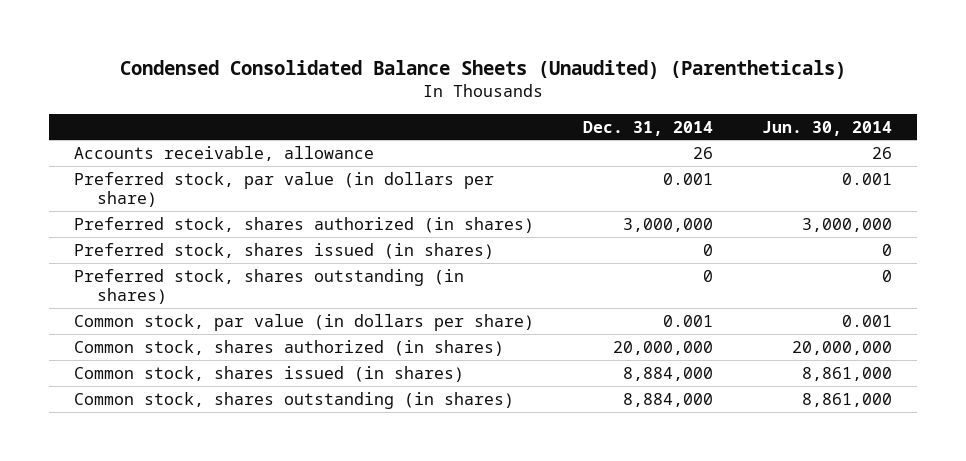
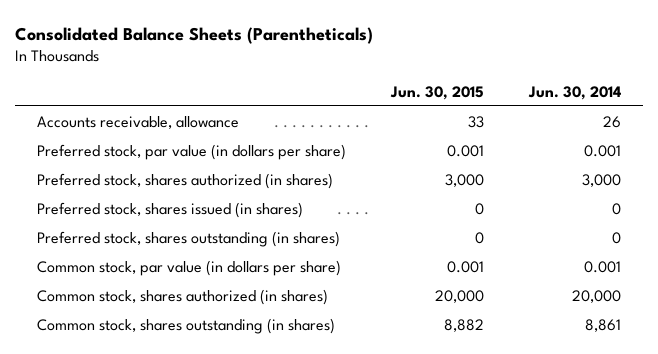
[120,59,847,79] Condensed Consolidated Balance Sheets (Unaudited) (Parentheticals) -> [15,26,374,44] Consolidated Balance Sheets (Parentheticals)
[583,120,714,136] Dec. 31, 2014 -> none
none -> [390,85,485,100] Jun. 30, 2015
[802,217,893,232] 3,000,000 -> [581,173,621,187] 3,000
[73,365,464,382] Common stock, shares issued (in shares) -> none
[792,340,893,355] 20,000,000 -> [571,289,621,303] 20,000
[802,392,893,407] 8,861,000 -> [584,318,621,332] 8,861

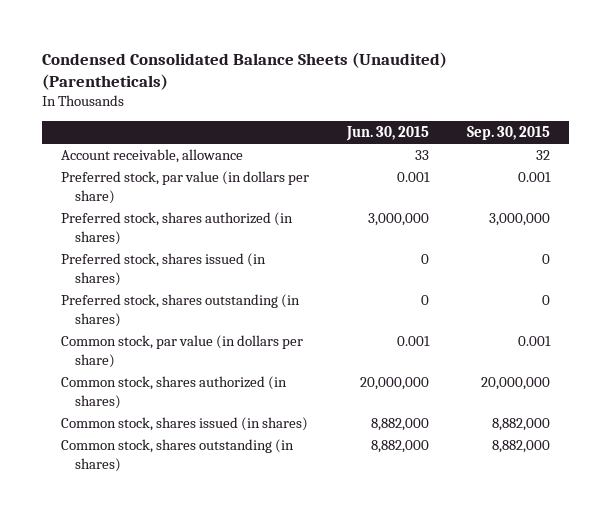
[15,26,374,44] Consolidated Balance Sheets (Parentheticals) -> [42,51,448,90] Condensed Consolidated Balance Sheets (Unaudited) (Parentheticals)
[527,85,621,100] Jun. 30, 2014 -> none
none -> [467,126,551,141] Sep. 30, 2015
[37,115,240,129] Accounts receivable, allowance -> [61,149,244,164] Account receivable, allowance
[445,173,485,187] 3,000 -> [368,213,430,227] 3,000,000
[435,289,485,303] 20,000 -> [360,377,430,391] 20,000,000
none -> [61,417,309,432] Common stock, shares issued (in shares)
[444,318,485,332] 8,882 -> [371,440,430,454] 8,882,000

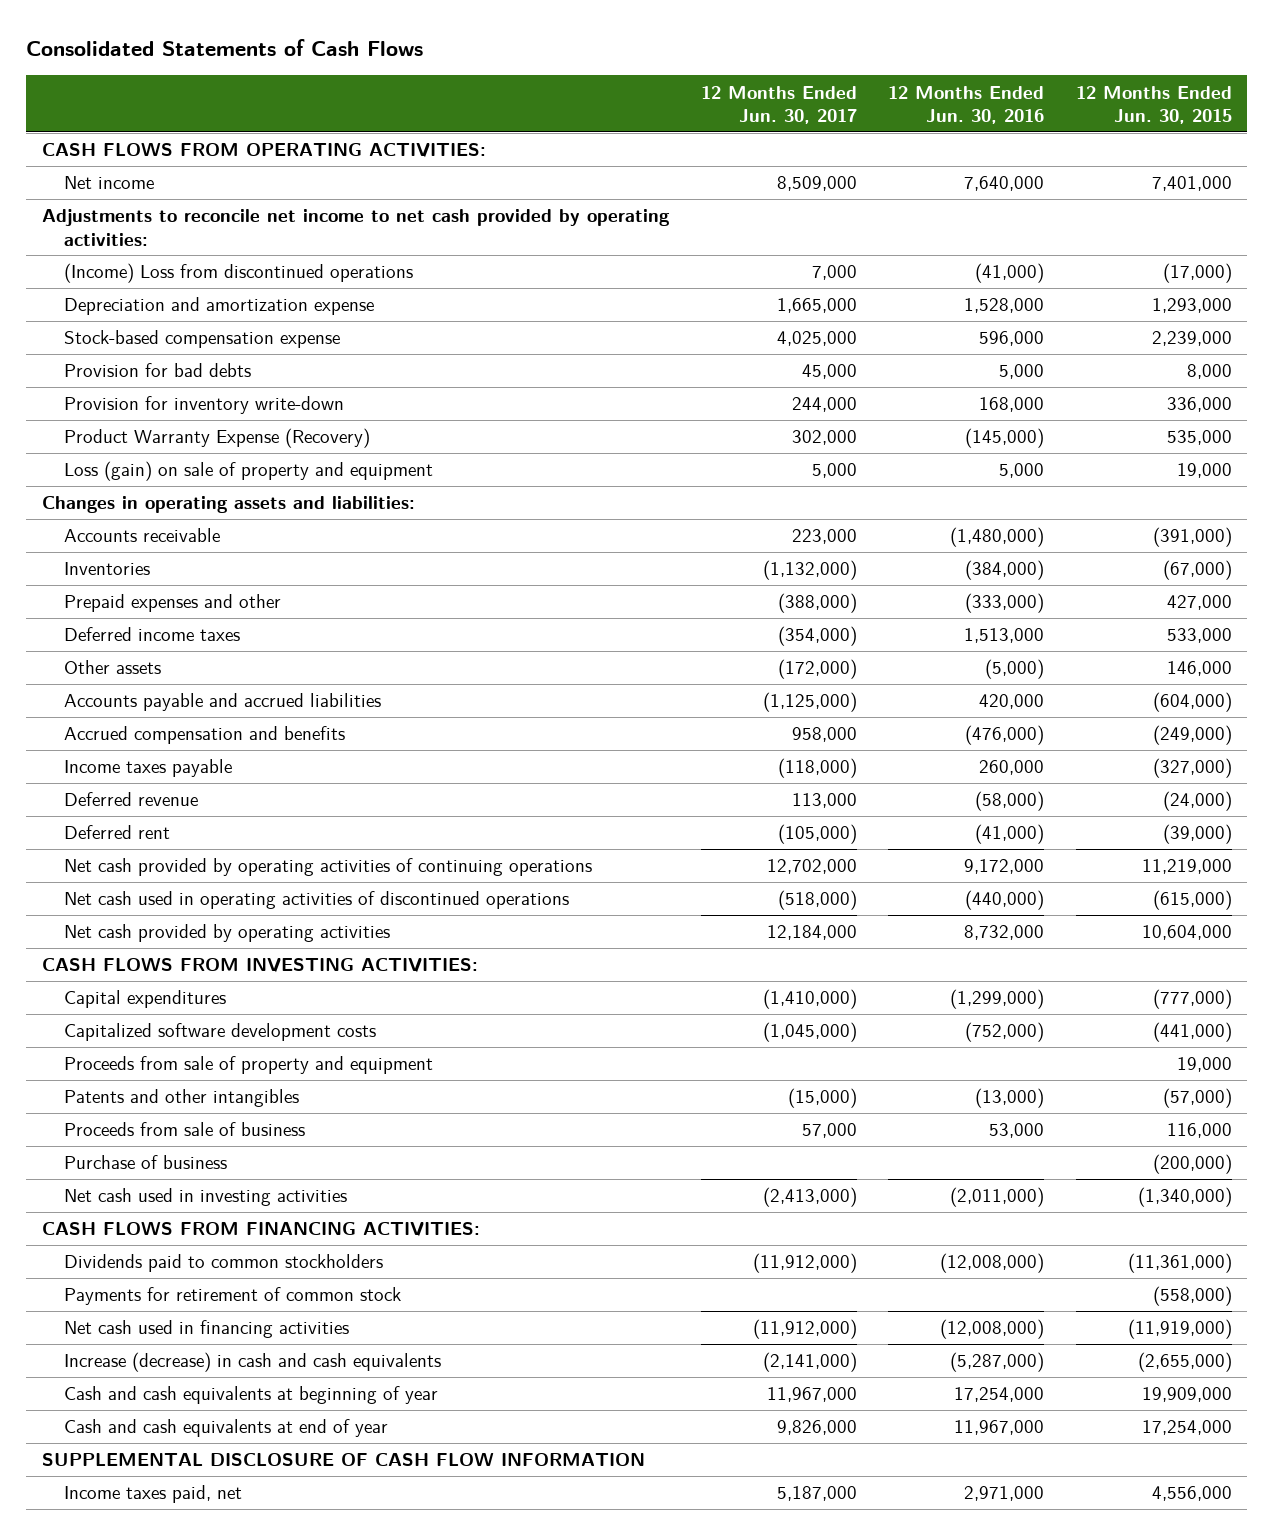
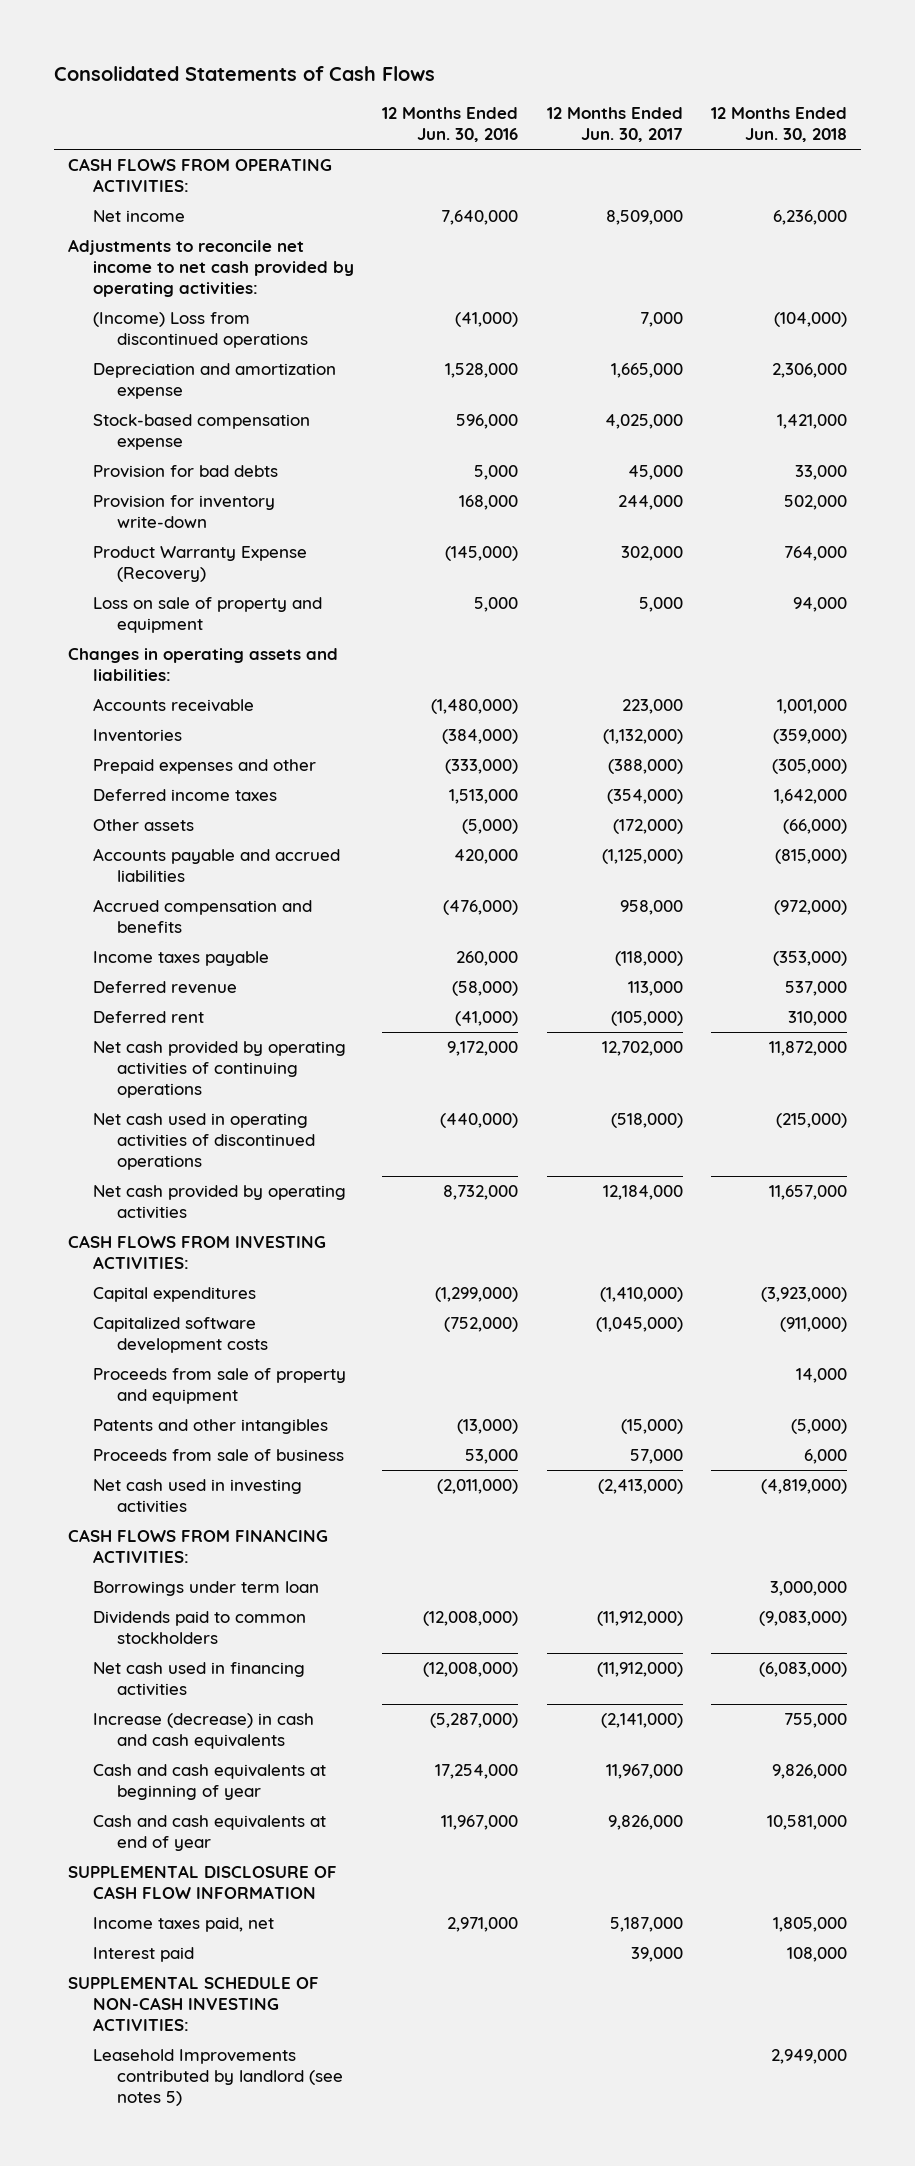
[1075,85,1232,124] 12 Months Ended Jun. 30, 2015 -> none
none -> [711,106,848,143] 12 Months Ended Jun. 30, 2018
[63,461,433,482] Loss (gain) on sale of property and equipment -> [92,597,322,634] Loss on sale of property and equipment
[63,1155,227,1170] Purchase of business -> none
none -> [92,1581,319,1597] Borrowings under term loan
[63,1287,401,1306] Payments for retirement of common stock -> none
none -> [92,1947,194,1963] Interest paid
none -> [68,1976,320,2032] SUPPLEMENTAL SCHEDULE OF NON-CASH INVESTING ACTIVITIES:
none -> [92,2049,344,2107] Leasehold Improvements contributed by landlord (see notes 5)

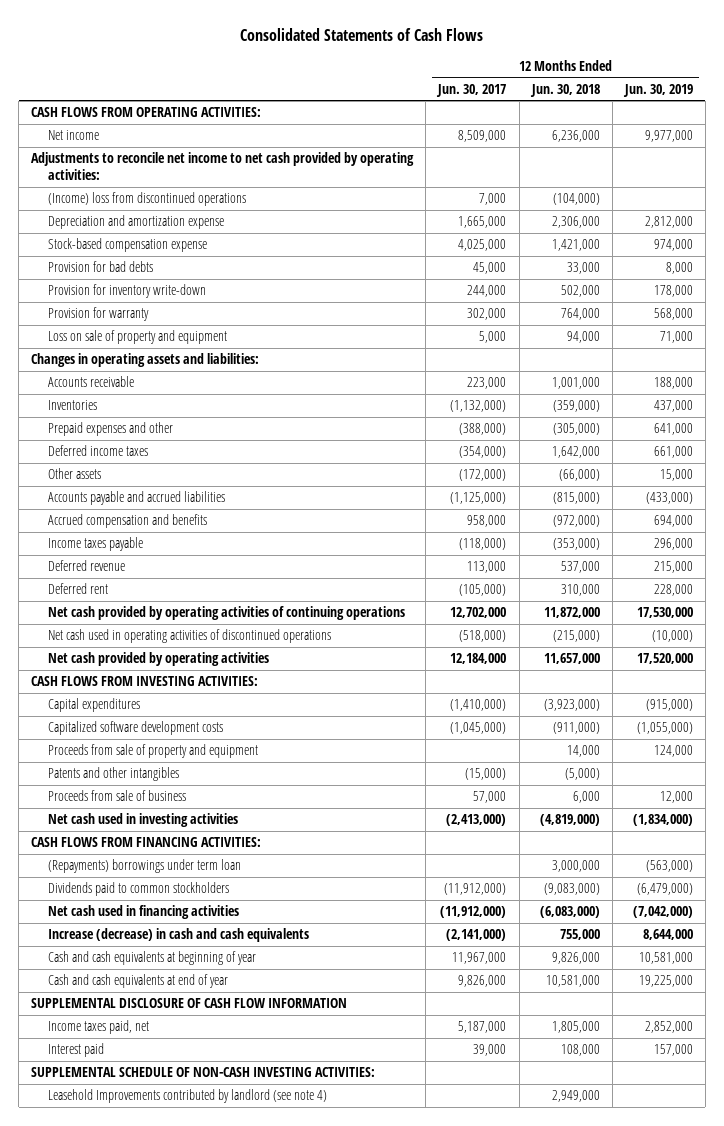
[382,106,519,143] 12 Months Ended Jun. 30, 2016 -> none
none -> [622,83,693,97] Jun. 30, 2019
[92,312,309,349] (Income) Loss from discontinued operations -> [48,192,247,207] (Income) loss from discontinued operations
[92,546,307,583] Product Warranty Expense (Recovery) -> [48,307,150,322] Provision for warranty
[92,1581,319,1597] Borrowings under term loan -> [48,859,242,874] (Repayments) borrowings under term loan
[92,2049,344,2107] Leasehold Improvements contributed by landlord (see notes 5) -> [48,1089,328,1104] Leasehold Improvements contributed by landlord (see note 4)

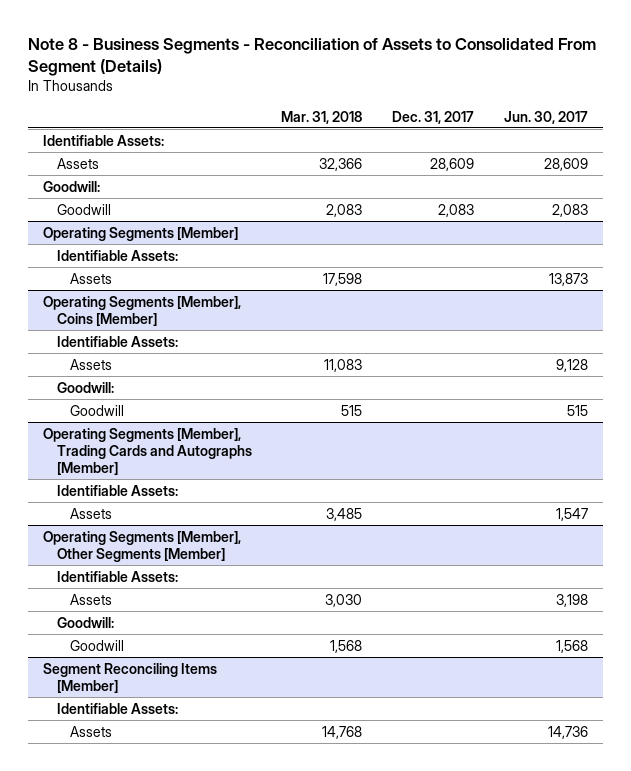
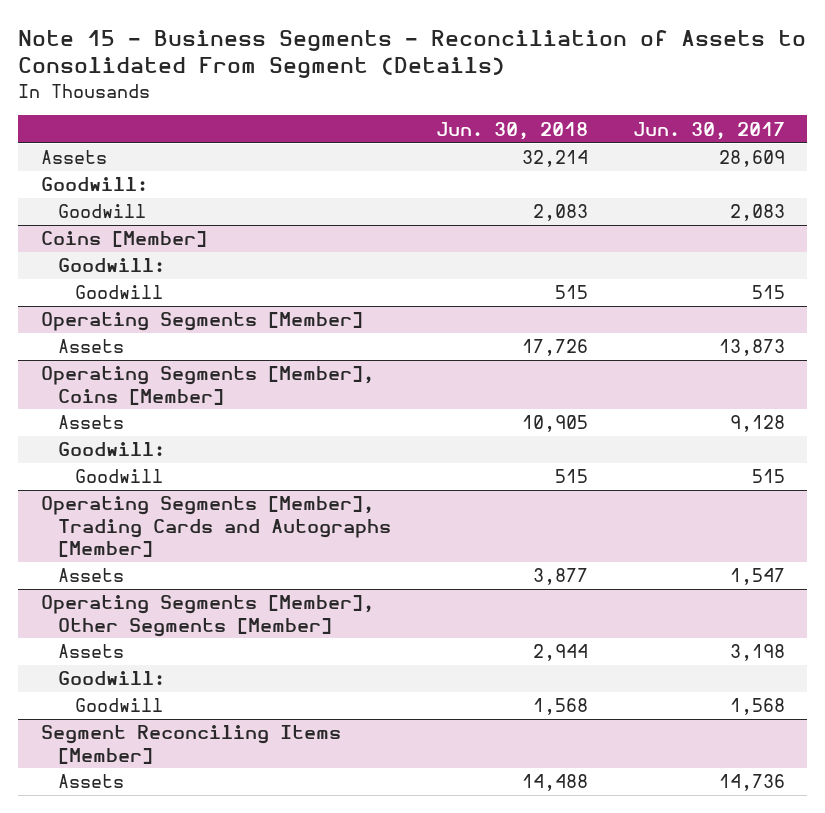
[28,38,597,76] Note 8 - Business Segments - Reconciliation of Assets to Consolidated From Segment (Details) -> [18,29,807,79] Note 15 - Business Segments - Reconciliation of Assets to Consolidated From Segment (Details)
[281,110,363,124] Mar. 31, 2018 -> none
[392,110,475,124] Dec. 31, 2017 -> none
none -> [435,121,588,140] Jun. 30, 2018
[42,134,164,146] Identifiable Assets: -> none
none -> [40,231,207,248] Coins [Member]
none -> [57,258,165,273] Goodwill:
none -> [75,285,164,300] Goodwill
[56,249,178,261] Identifiable Assets: -> none
[56,335,178,347] Identifiable Assets: -> none
[56,484,178,496] Identifiable Assets: -> none
[56,570,178,582] Identifiable Assets: -> none
[56,702,178,714] Identifiable Assets: -> none

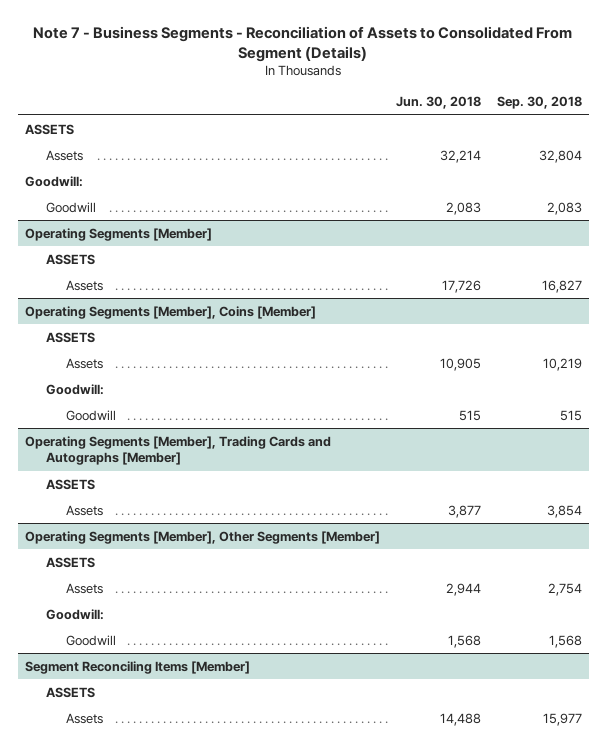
[18,29,807,79] Note 15 - Business Segments - Reconciliation of Assets to Consolidated From Segment (Details) -> [33,25,573,62] Note 7 - Business Segments - Reconciliation of Assets to Consolidated From Segment (Details)
[632,121,785,140] Jun. 30, 2017 -> none
none -> [496,96,582,110] Sep. 30, 2018
none -> [25,123,75,135] ASSETS
[40,231,207,248] Coins [Member] -> none
[57,258,165,273] Goodwill: -> none
[75,285,164,300] Goodwill -> none
none -> [45,253,95,265] ASSETS
none -> [45,331,95,343] ASSETS
none -> [45,478,95,490] ASSETS
none -> [45,556,95,568] ASSETS
none -> [45,686,95,698] ASSETS

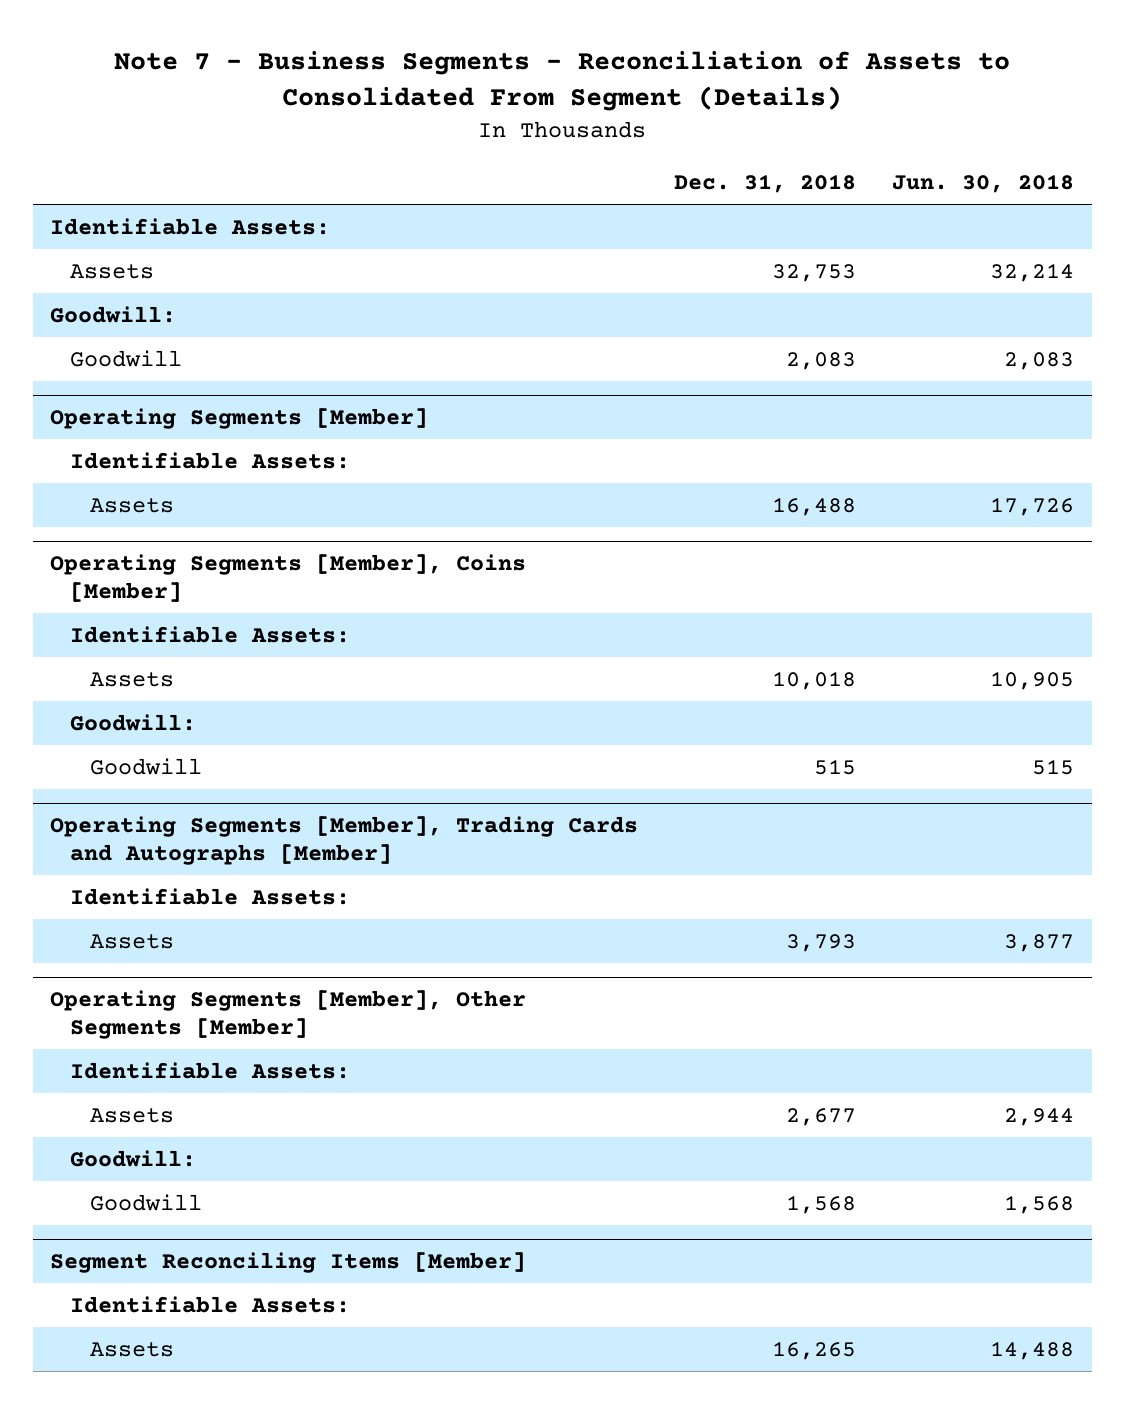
[496,96,582,110] Sep. 30, 2018 -> none
none -> [674,174,857,194] Dec. 31, 2018
[25,123,75,135] ASSETS -> [50,217,331,235] Identifiable Assets:
[45,253,95,265] ASSETS -> [70,451,351,469] Identifiable Assets:
[45,331,95,343] ASSETS -> [70,625,351,643] Identifiable Assets:
[45,478,95,490] ASSETS -> [70,887,351,905] Identifiable Assets:
[45,556,95,568] ASSETS -> [70,1061,351,1079] Identifiable Assets:
[45,686,95,698] ASSETS -> [70,1295,351,1313] Identifiable Assets:

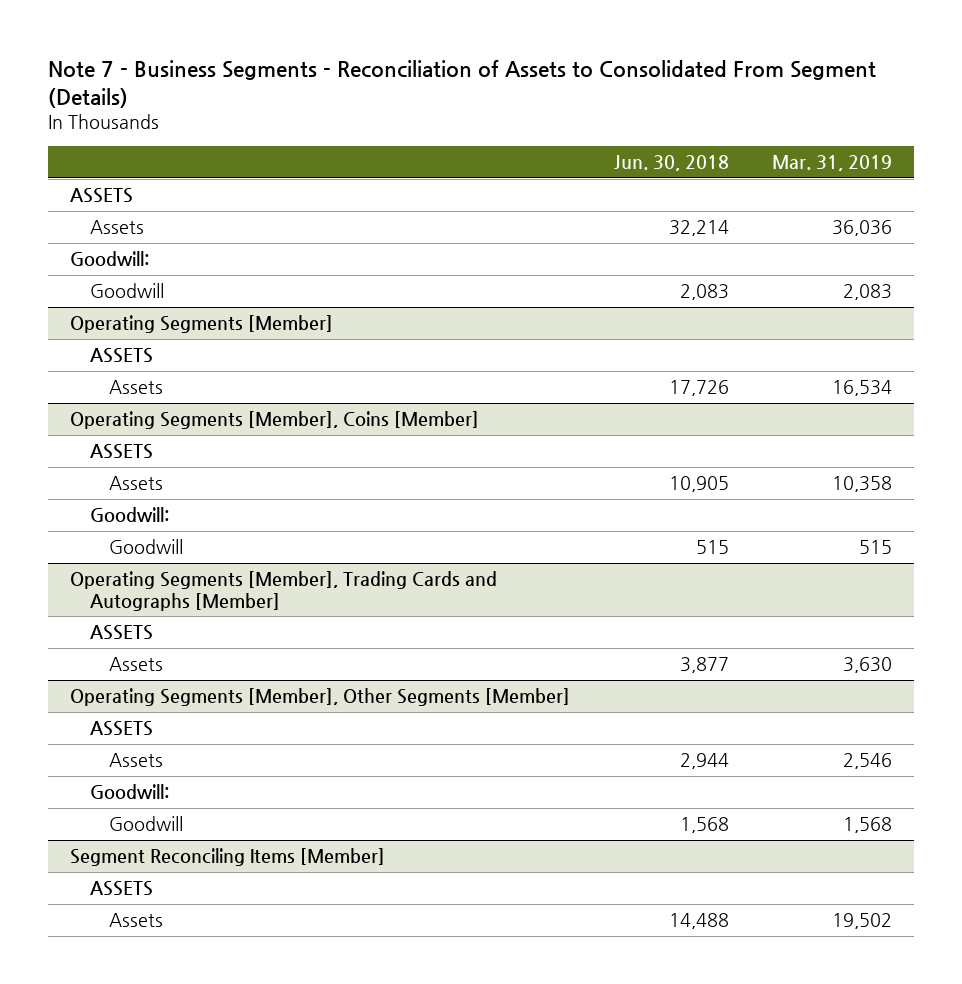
[674,174,857,194] Dec. 31, 2018 -> none
none -> [772,154,893,171] Mar. 31, 2019
[50,217,331,235] Identifiable Assets: -> [70,188,134,204] ASSETS
[70,451,351,469] Identifiable Assets: -> [89,348,153,364] ASSETS
[70,625,351,643] Identifiable Assets: -> [89,444,153,460] ASSETS
[70,887,351,905] Identifiable Assets: -> [89,625,153,641] ASSETS
[70,1061,351,1079] Identifiable Assets: -> [89,721,153,737] ASSETS
[70,1295,351,1313] Identifiable Assets: -> [89,881,153,897] ASSETS

